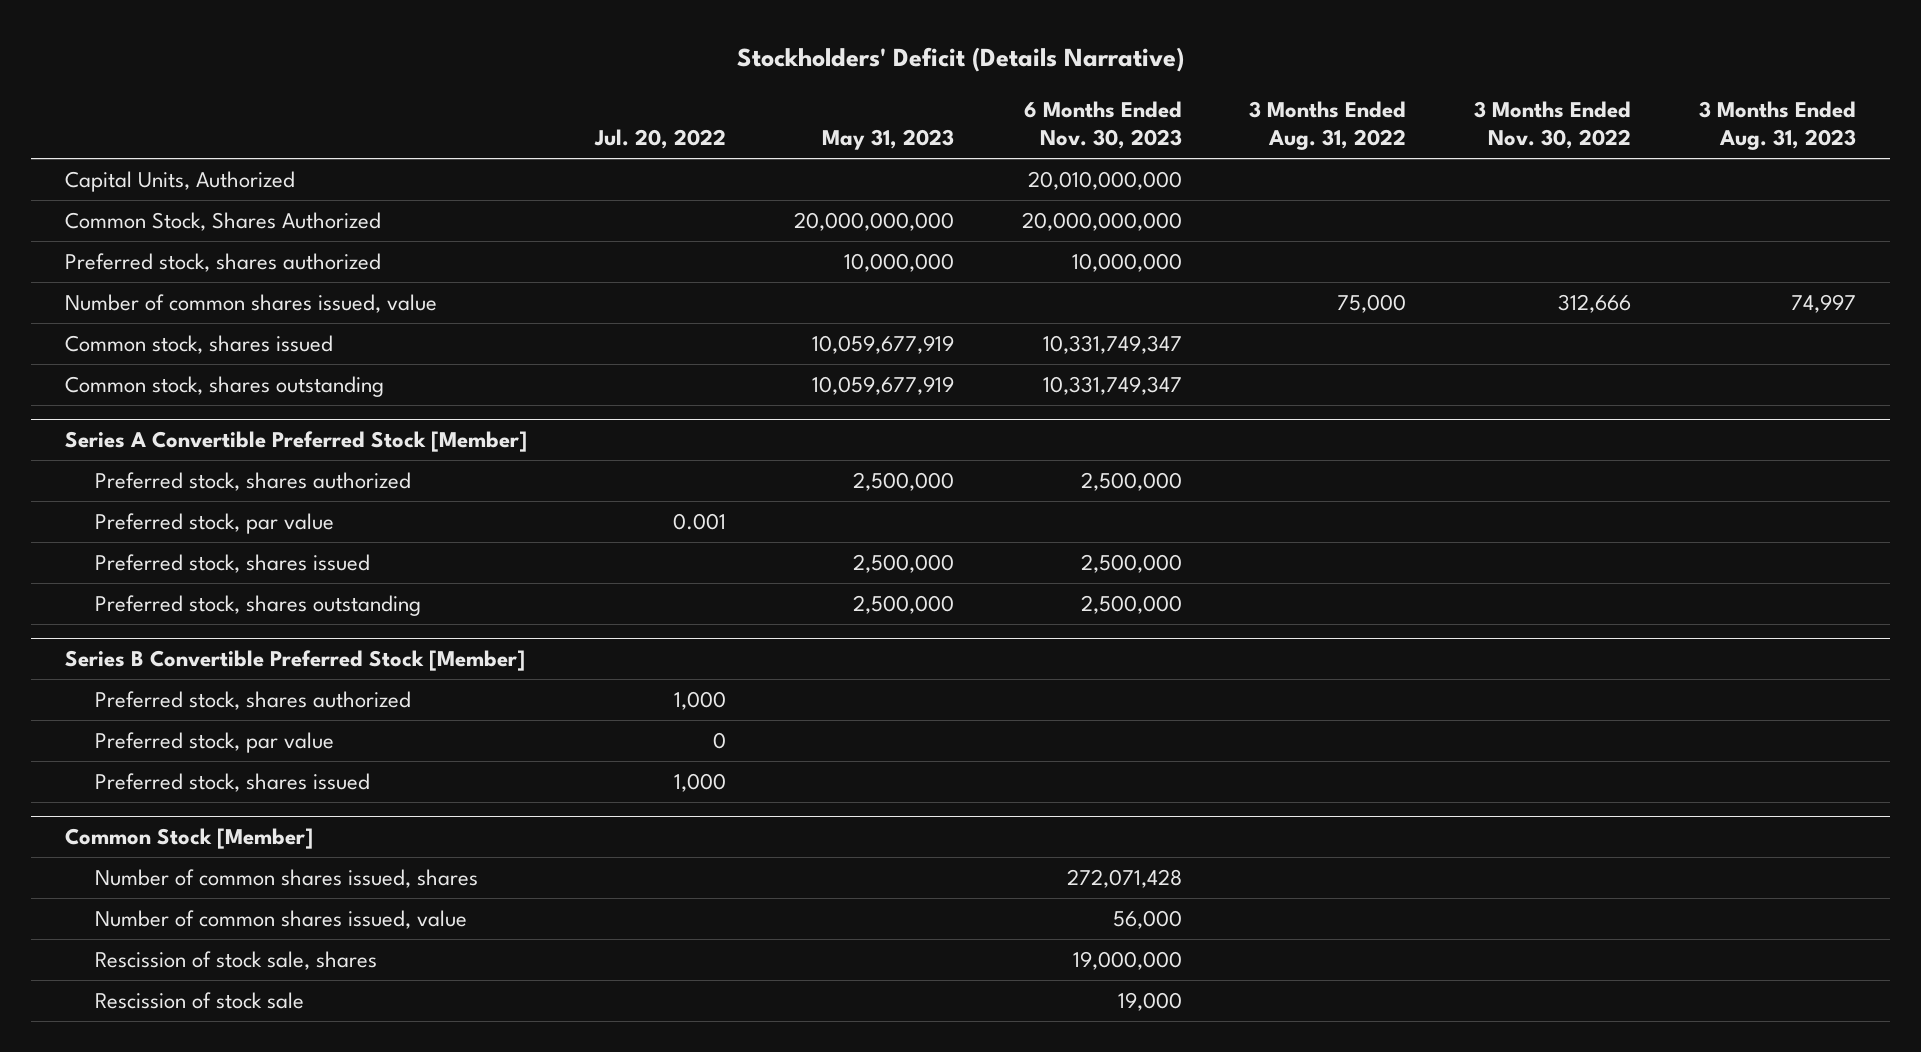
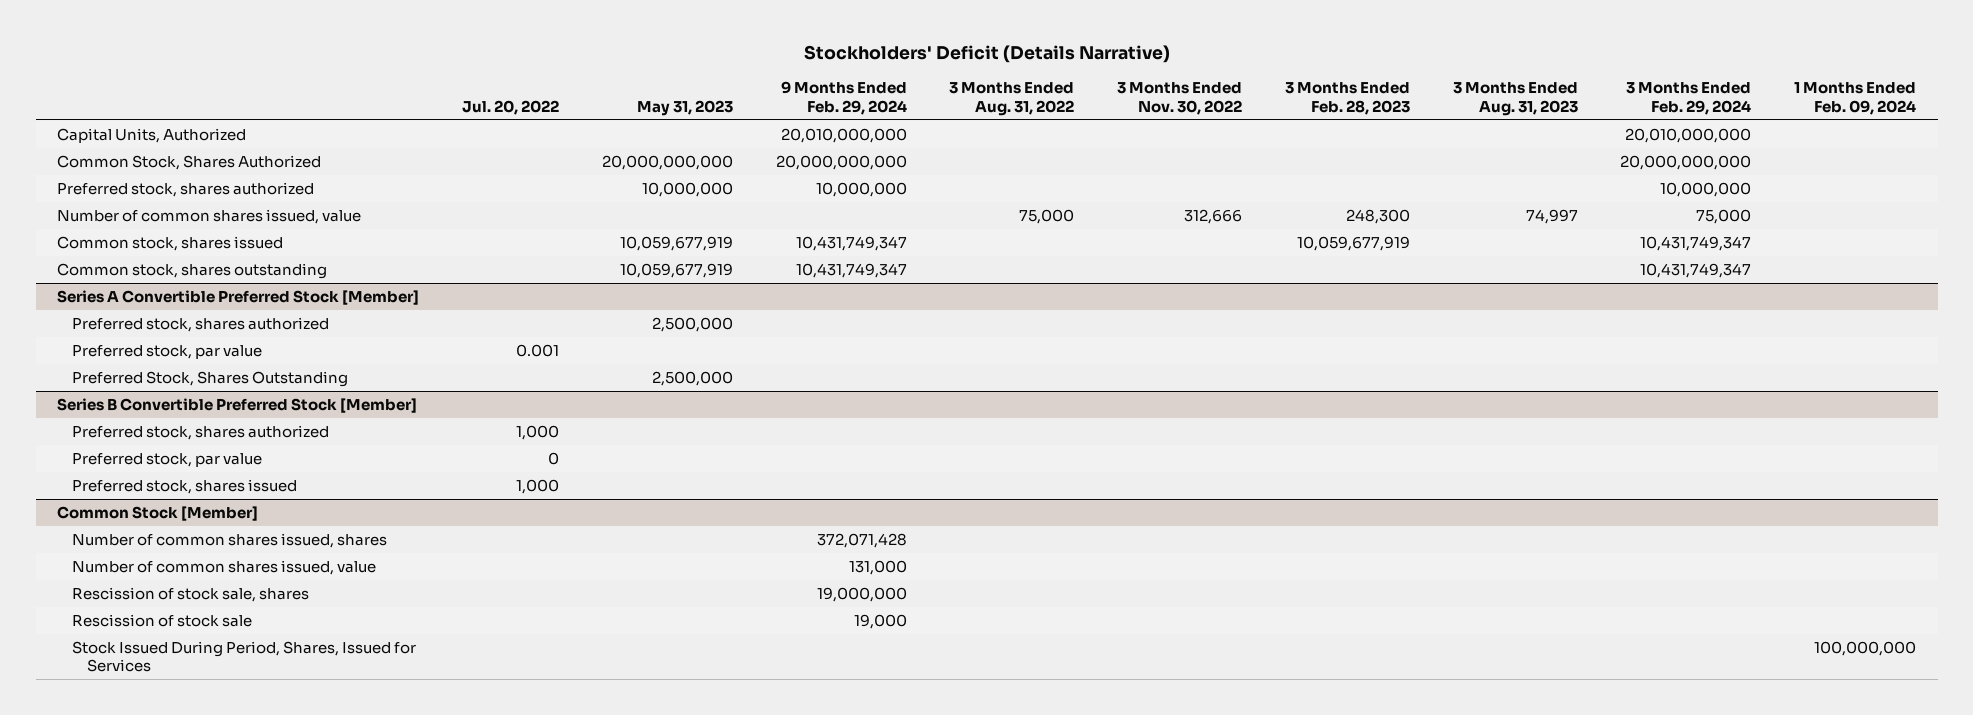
[1023,100,1182,150] 6 Months Ended Nov. 30, 2023 -> none
none -> [780,81,907,115] 9 Months Ended Feb. 29, 2024
none -> [1284,82,1410,115] 3 Months Ended Feb. 28, 2023
none -> [1626,82,1752,115] 3 Months Ended Feb. 29, 2024
none -> [1794,82,1917,115] 1 Months Ended Feb. 09, 2024
[95,553,371,573] Preferred stock, shares issued -> none
[95,594,422,616] Preferred stock, shares outstanding -> [72,370,349,387] Preferred Stock, Shares Outstanding
none -> [72,640,417,673] Stock Issued During Period, Shares, Issued for Services

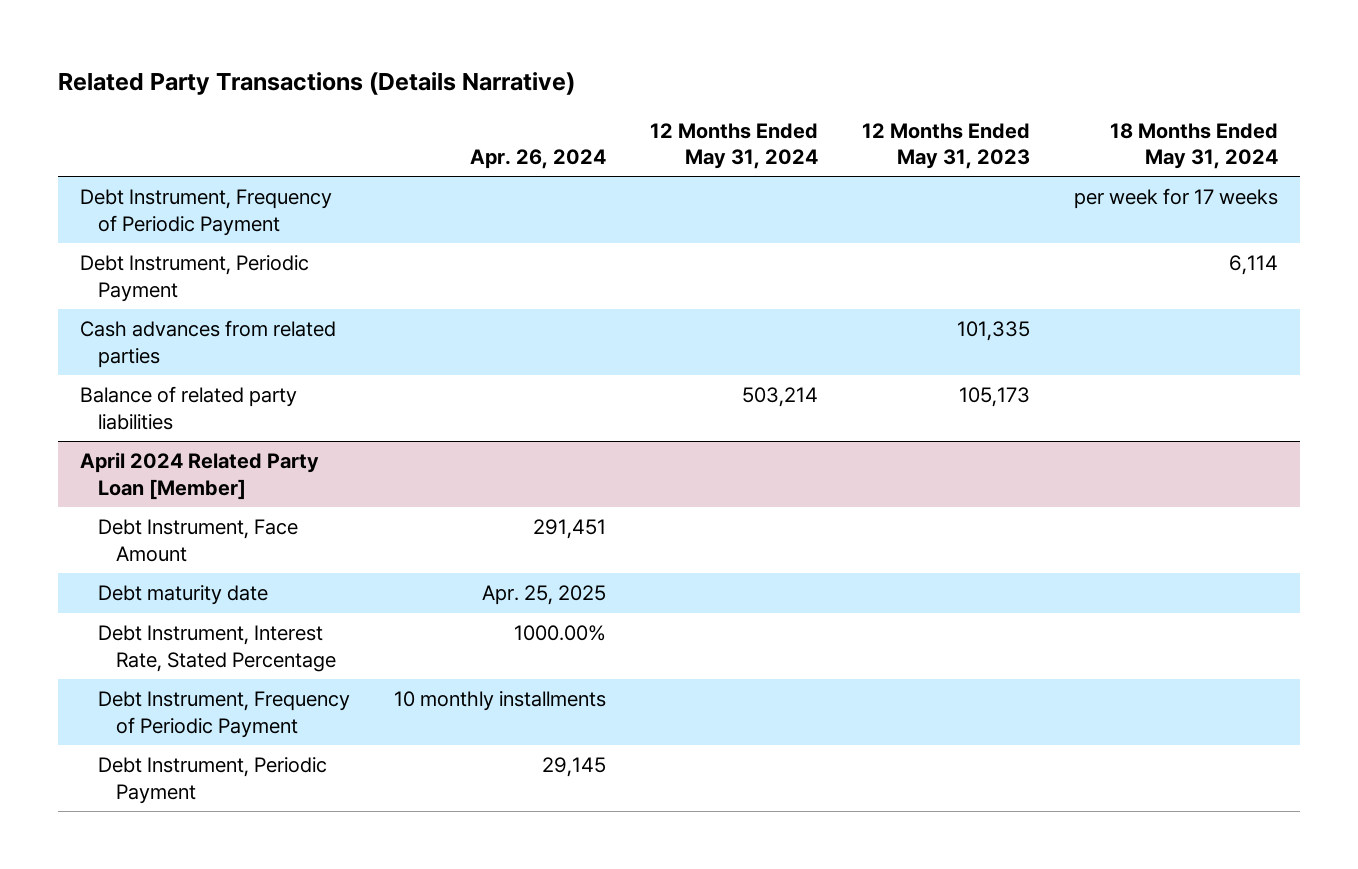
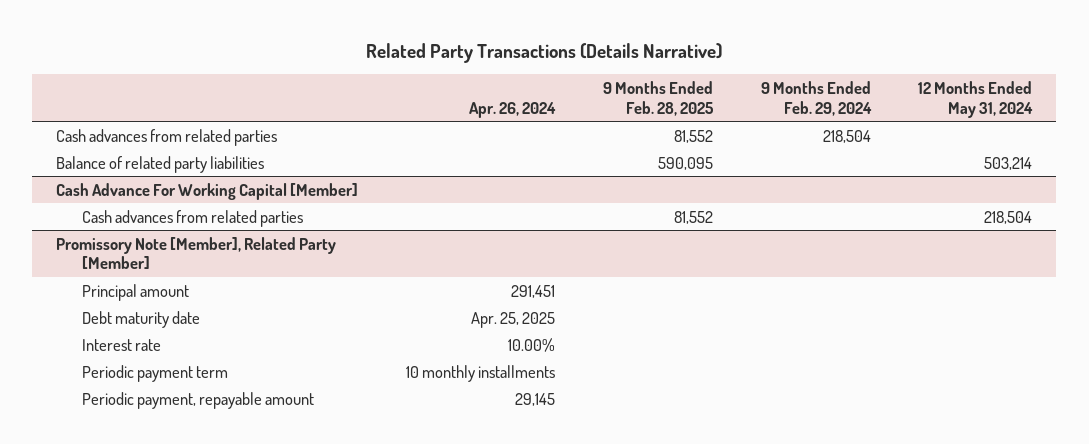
[862,122,1031,169] 12 Months Ended May 31, 2023 -> none
[1110,122,1279,169] 18 Months Ended May 31, 2024 -> none
none -> [602,80,714,116] 9 Months Ended Feb. 28, 2025
none -> [760,80,872,116] 9 Months Ended Feb. 29, 2024
[79,189,332,236] Debt Instrument, Frequency of Periodic Payment -> none
[79,255,309,302] Debt Instrument, Periodic Payment -> none
none -> [56,182,359,200] Cash Advance For Working Capital [Member]
none -> [81,209,303,227] Cash advances from related parties
[79,452,319,500] April 2024 Related Party Loan [Member] -> [56,236,337,270] Promissory Note [Member], Related Party [Member]
[97,519,298,562] Debt Instrument, Face Amount -> [81,283,189,301] Principal amount
[97,625,337,672] Debt Instrument, Interest Rate, Stated Percentage -> [81,338,161,351] Interest rate
[513,625,606,642] 1000.00% -> [507,337,555,352] 10.00%
[97,691,350,738] Debt Instrument, Frequency of Periodic Payment -> [81,364,228,382] Periodic payment term
[97,757,327,804] Debt Instrument, Periodic Payment -> [81,391,314,409] Periodic payment, repayable amount

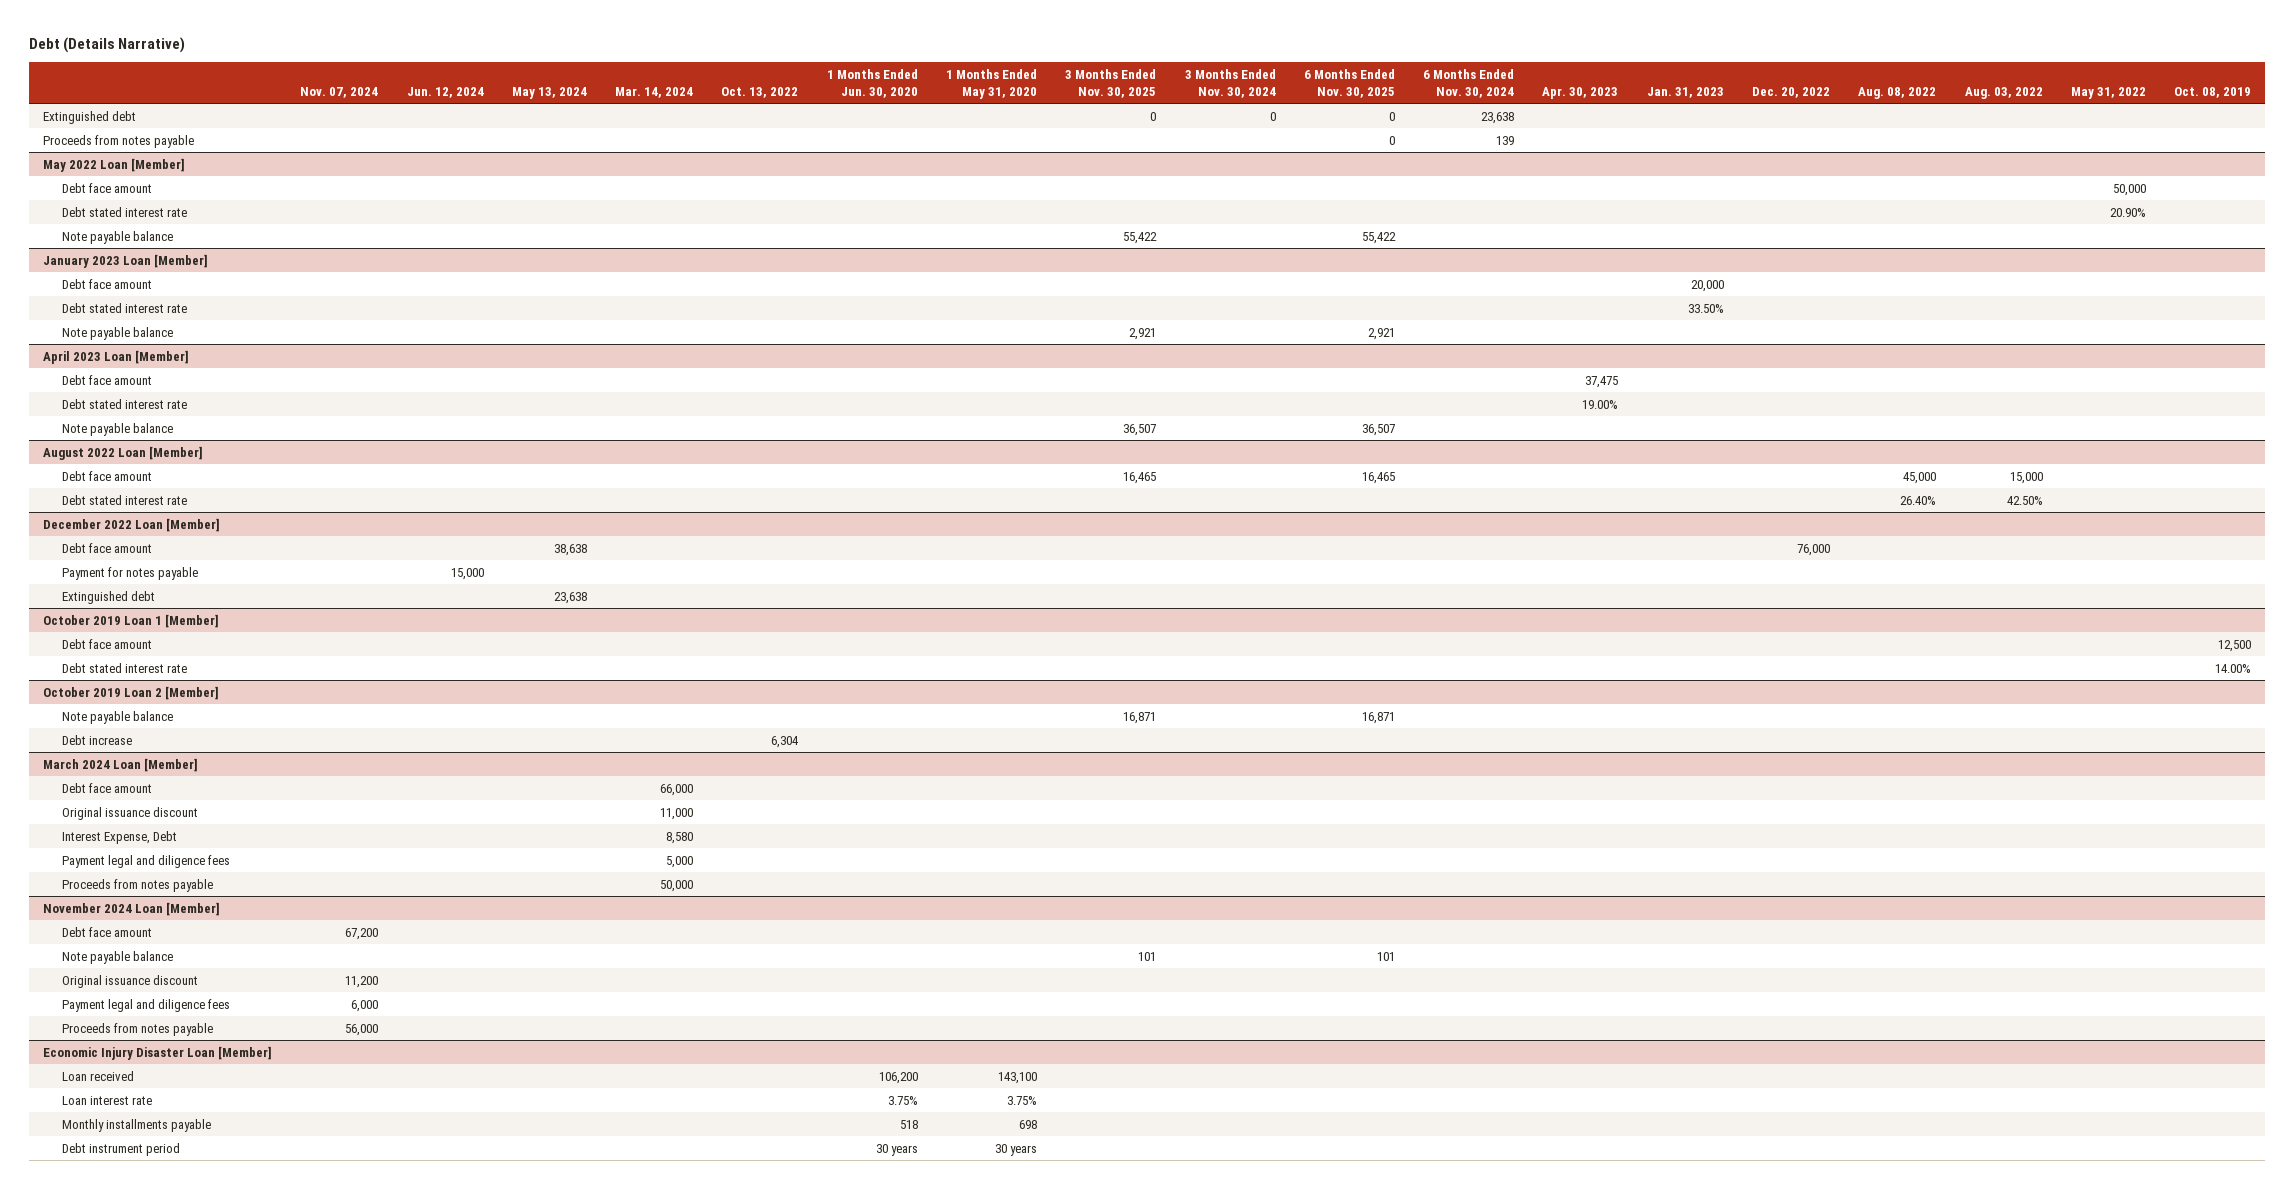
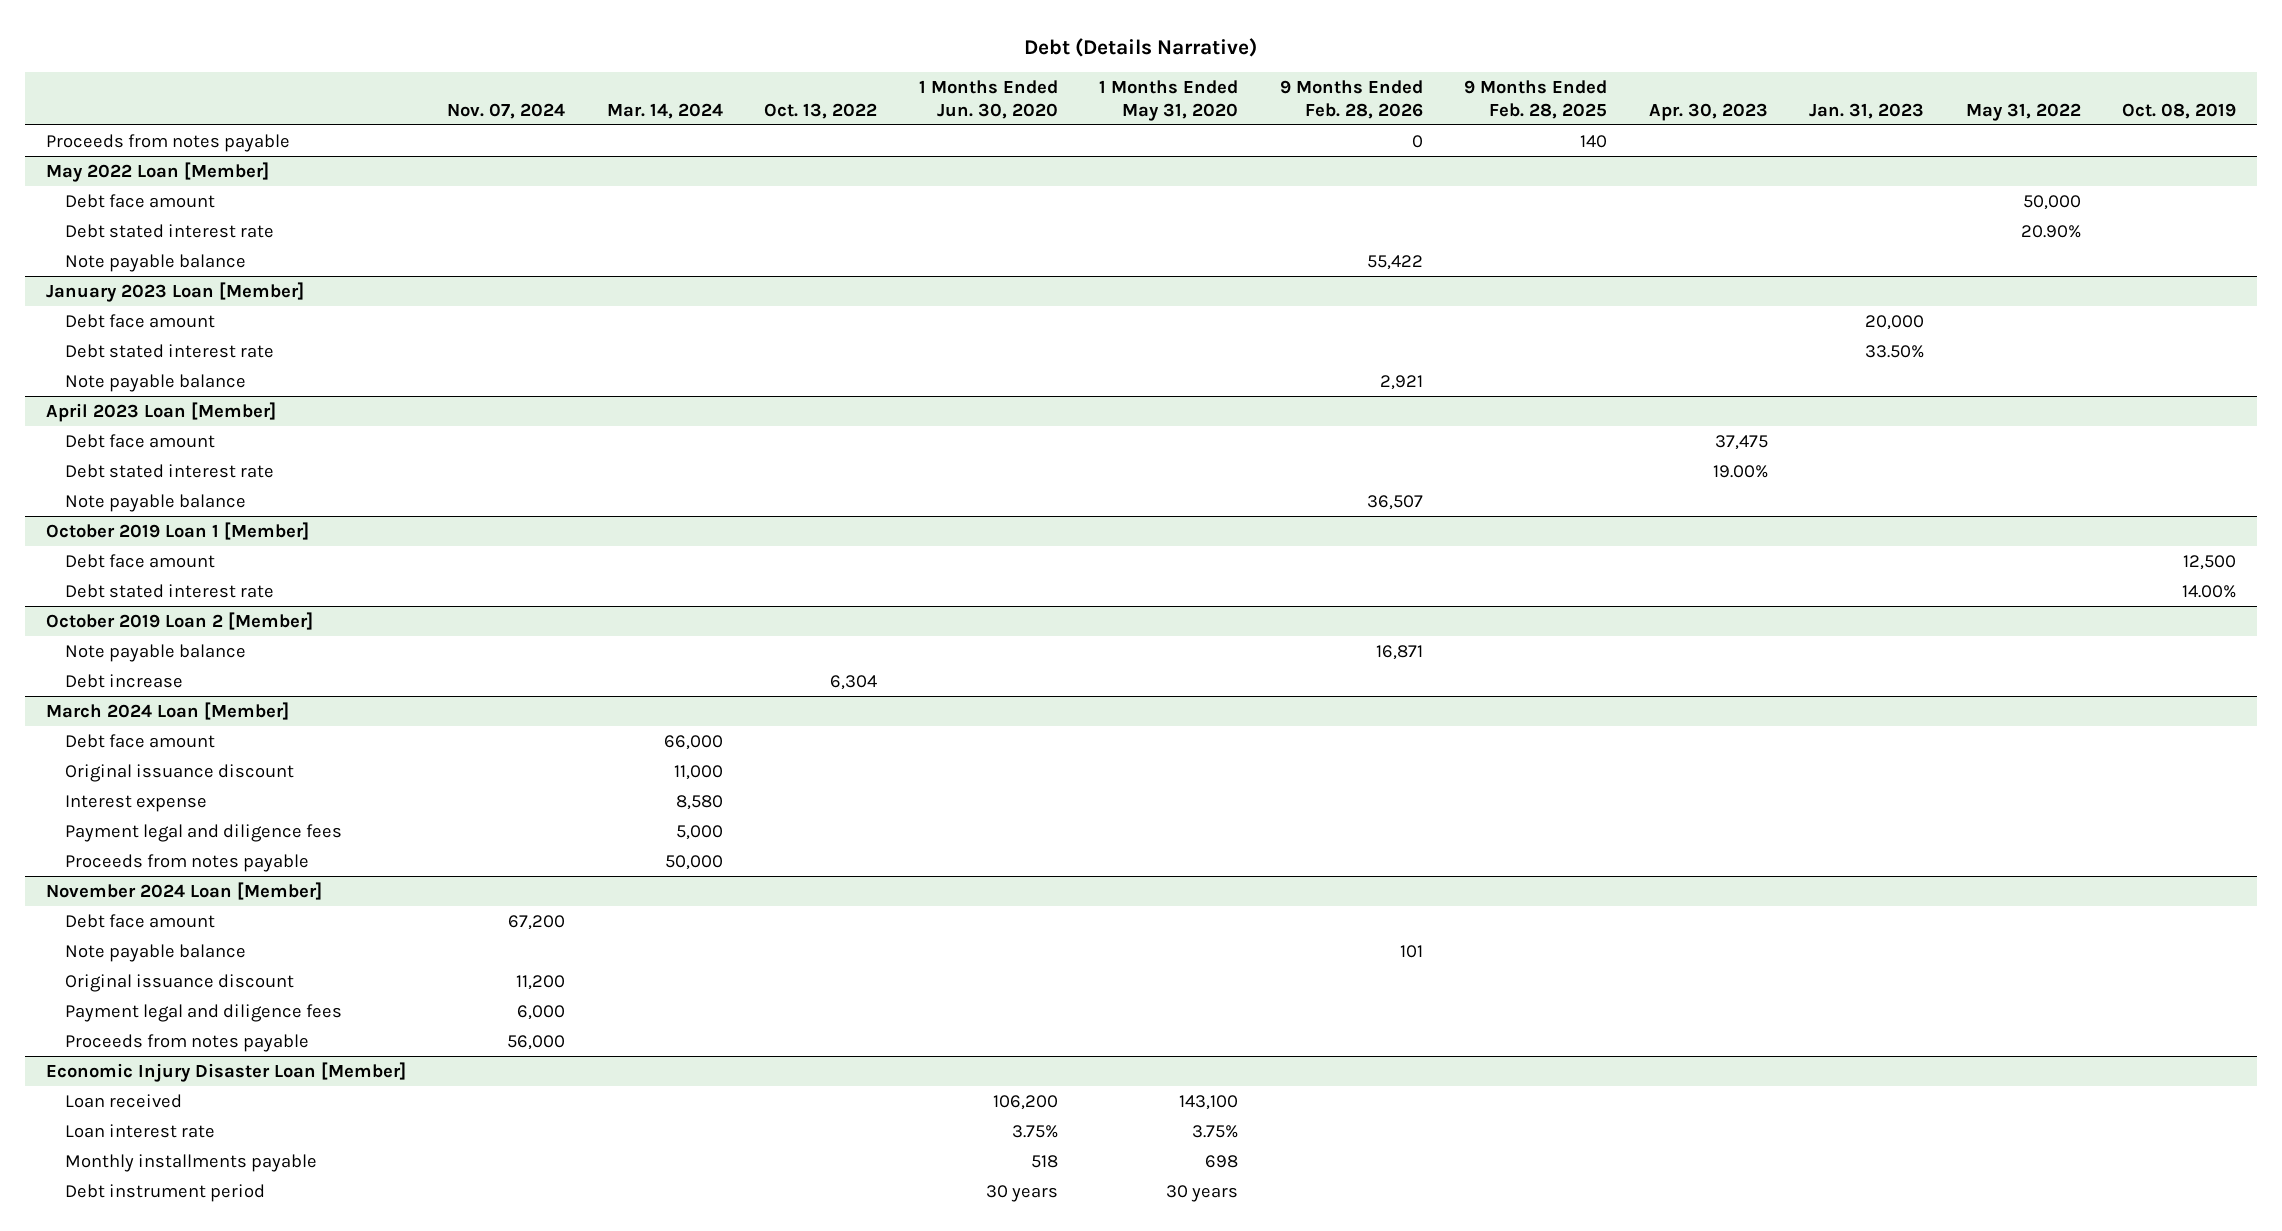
[406,87,484,99] Jun. 12, 2024 -> none
[511,87,587,100] May 13, 2024 -> none
[1065,69,1157,99] 3 Months Ended Nov. 30, 2025 -> none
[1184,69,1276,99] 3 Months Ended Nov. 30, 2024 -> none
[1303,69,1395,99] 6 Months Ended Nov. 30, 2025 -> none
[1423,69,1515,99] 6 Months Ended Nov. 30, 2024 -> none
[1752,87,1831,99] Dec. 20, 2022 -> none
[1858,87,1937,100] Aug. 08, 2022 -> none
[1964,87,2043,100] Aug. 03, 2022 -> none
none -> [1279,79,1423,119] 9 Months Ended Feb. 28, 2026
none -> [1464,79,1608,119] 9 Months Ended Feb. 28, 2025
[42,110,136,124] Extinguished debt -> none
[42,445,203,460] August 2022 Loan [Member] -> none
[61,470,152,481] Debt face amount -> none
[61,494,187,505] Debt stated interest rate -> none
[42,517,220,532] December 2022 Loan [Member] -> none
[61,542,152,553] Debt face amount -> none
[61,566,198,580] Payment for notes payable -> none
[61,590,155,604] Extinguished debt -> none
[61,830,177,844] Interest Expense, Debt -> [65,794,208,812] Interest expense

